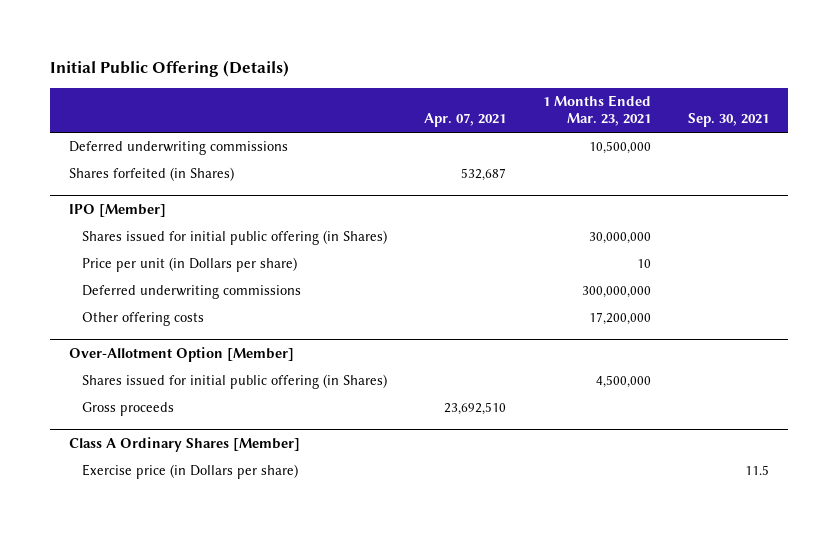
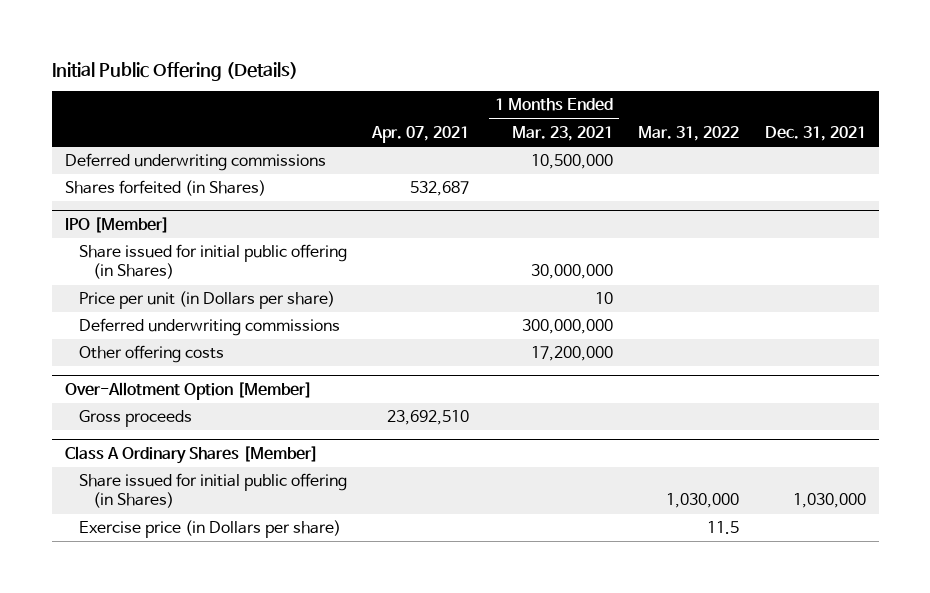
[688,113,770,128] Sep. 30, 2021 -> none
none -> [638,125,740,141] Mar. 31, 2022
none -> [764,125,866,141] Dec. 31, 2021
[82,230,388,246] Shares issued for initial public offering (in Shares) -> [78,244,347,280] Share issued for initial public offering (in Shares)
[82,374,388,390] Shares issued for initial public offering (in Shares) -> none
none -> [78,473,347,509] Share issued for initial public offering (in Shares)

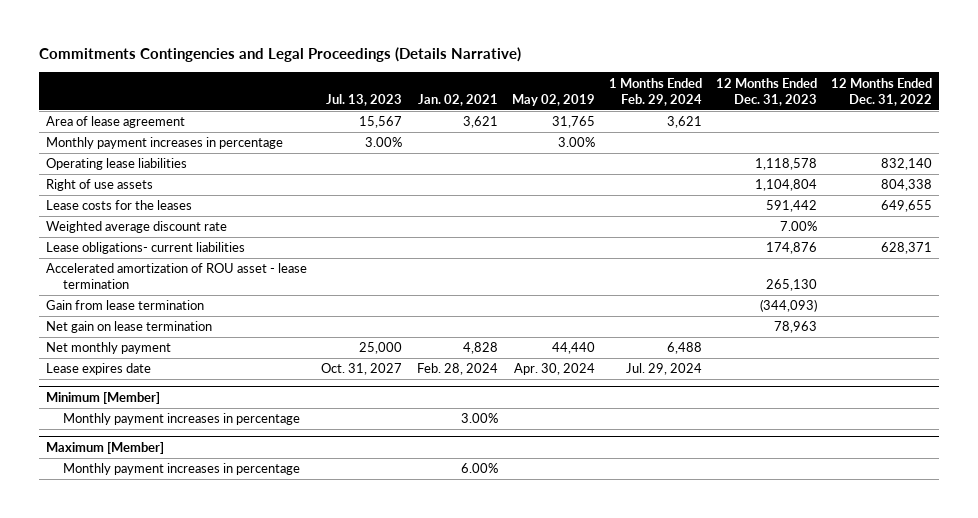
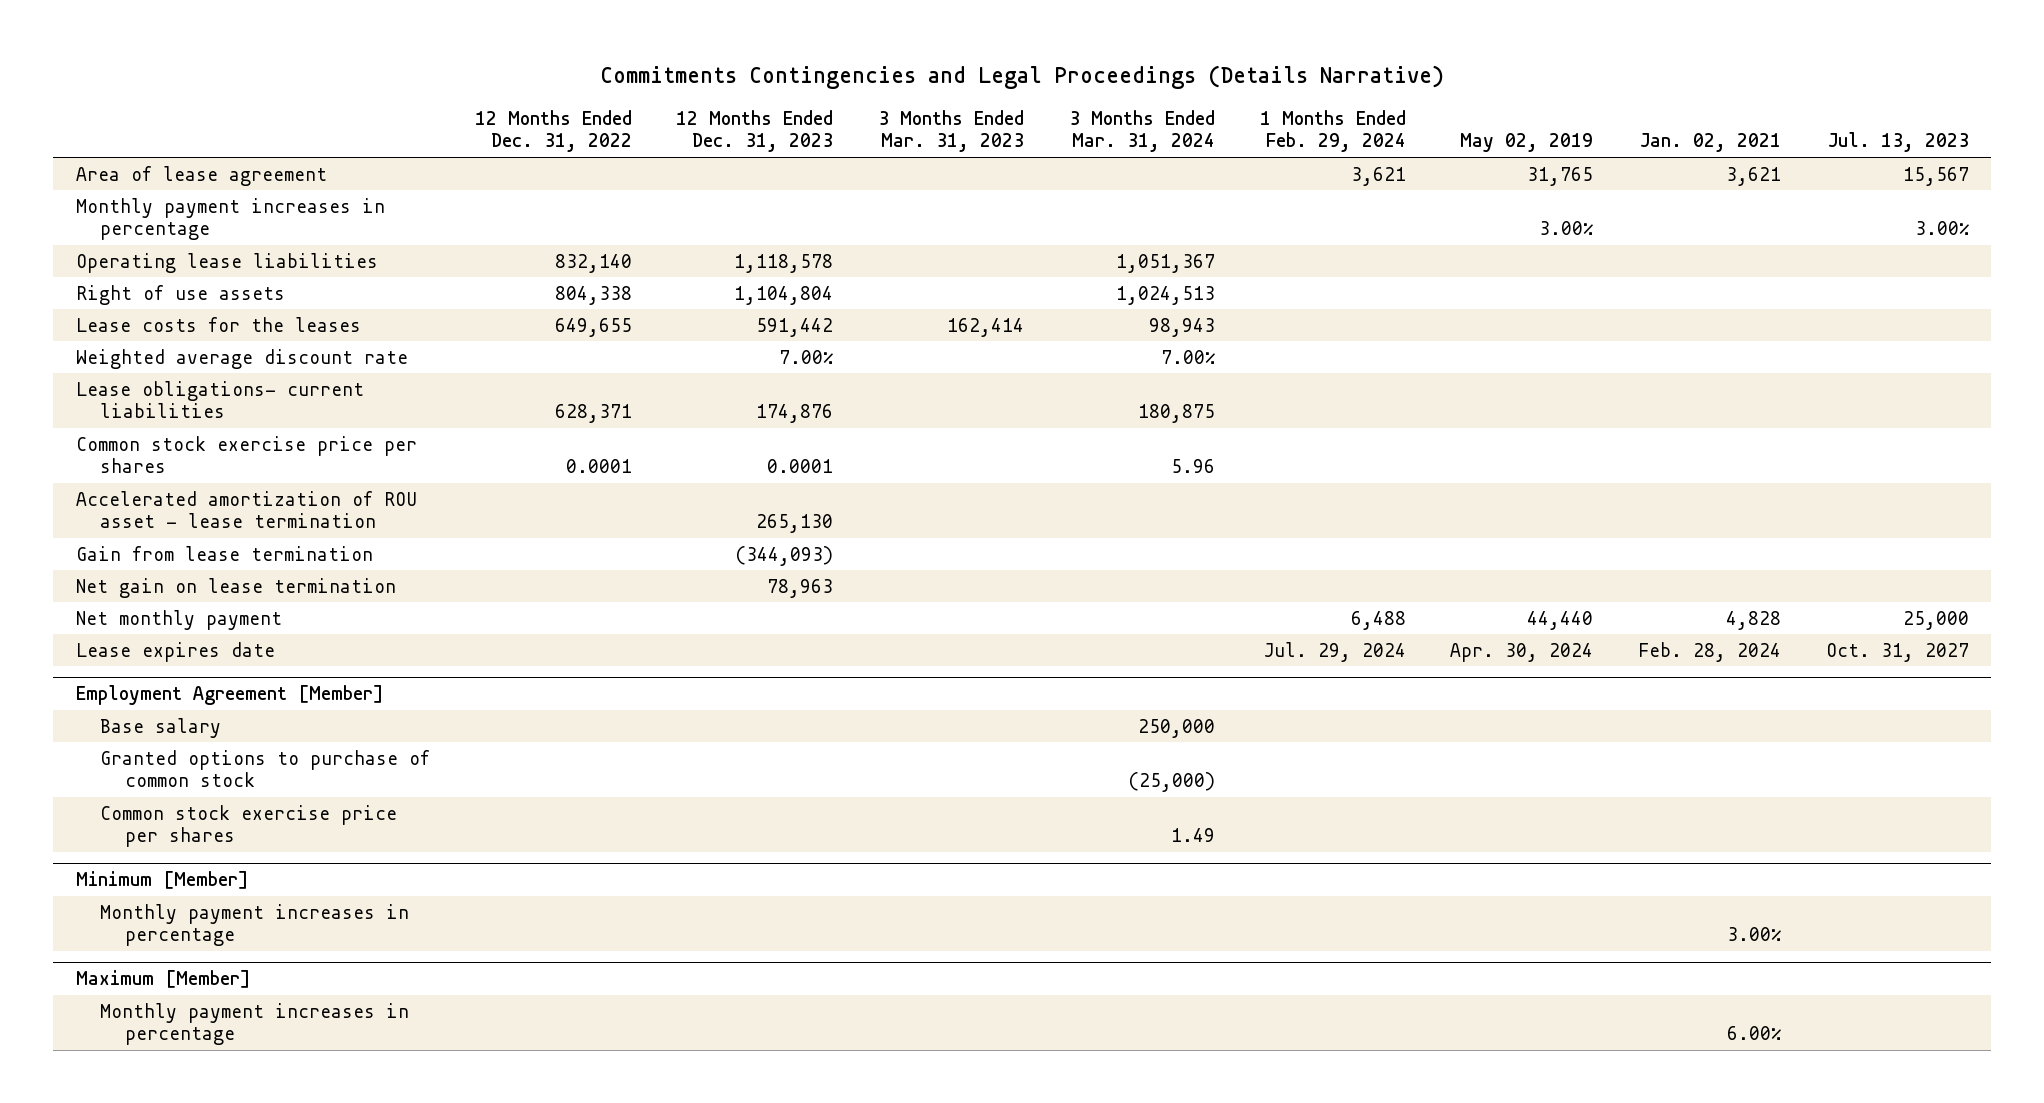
none -> [878,109,1025,153] 3 Months Ended Mar. 31, 2023
none -> [1068,109,1215,153] 3 Months Ended Mar. 31, 2024
none -> [75,435,417,474] Common stock exercise price per shares
none -> [75,685,384,706] Employment Agreement [Member]
none -> [100,717,222,738] Base salary
none -> [100,749,431,788] Granted options to purchase of common stock
none -> [100,804,398,848] Common stock exercise price per shares

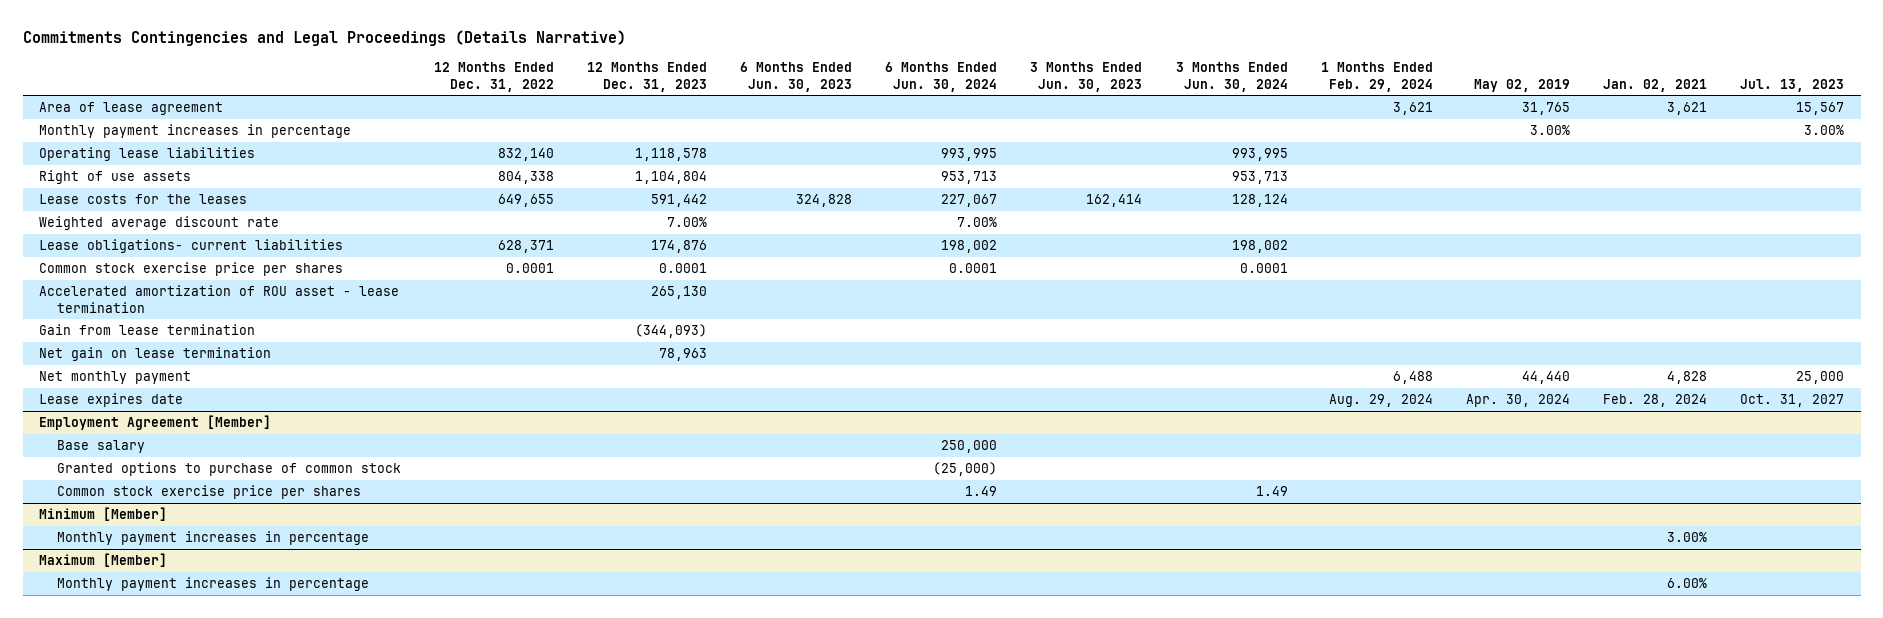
[878,109,1025,153] 3 Months Ended Mar. 31, 2023 -> none
[1068,109,1215,153] 3 Months Ended Mar. 31, 2024 -> none
none -> [740,62,853,92] 6 Months Ended Jun. 30, 2023
none -> [885,62,998,92] 6 Months Ended Jun. 30, 2024
none -> [1030,62,1143,92] 3 Months Ended Jun. 30, 2023
none -> [1175,62,1288,92] 3 Months Ended Jun. 30, 2024
[1263,641,1406,662] Jul. 29, 2024 -> [1328,394,1433,408] Aug. 29, 2024

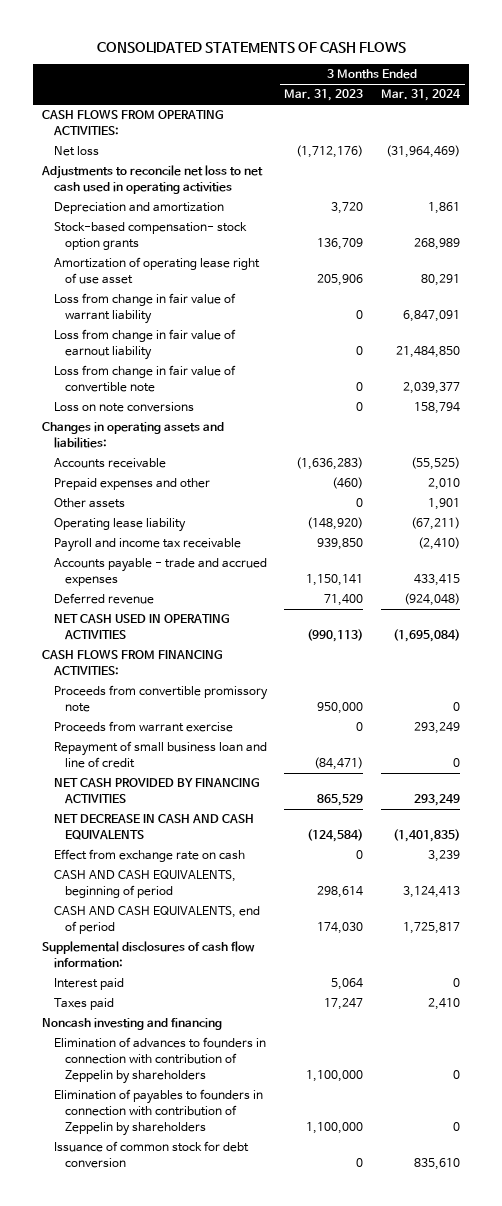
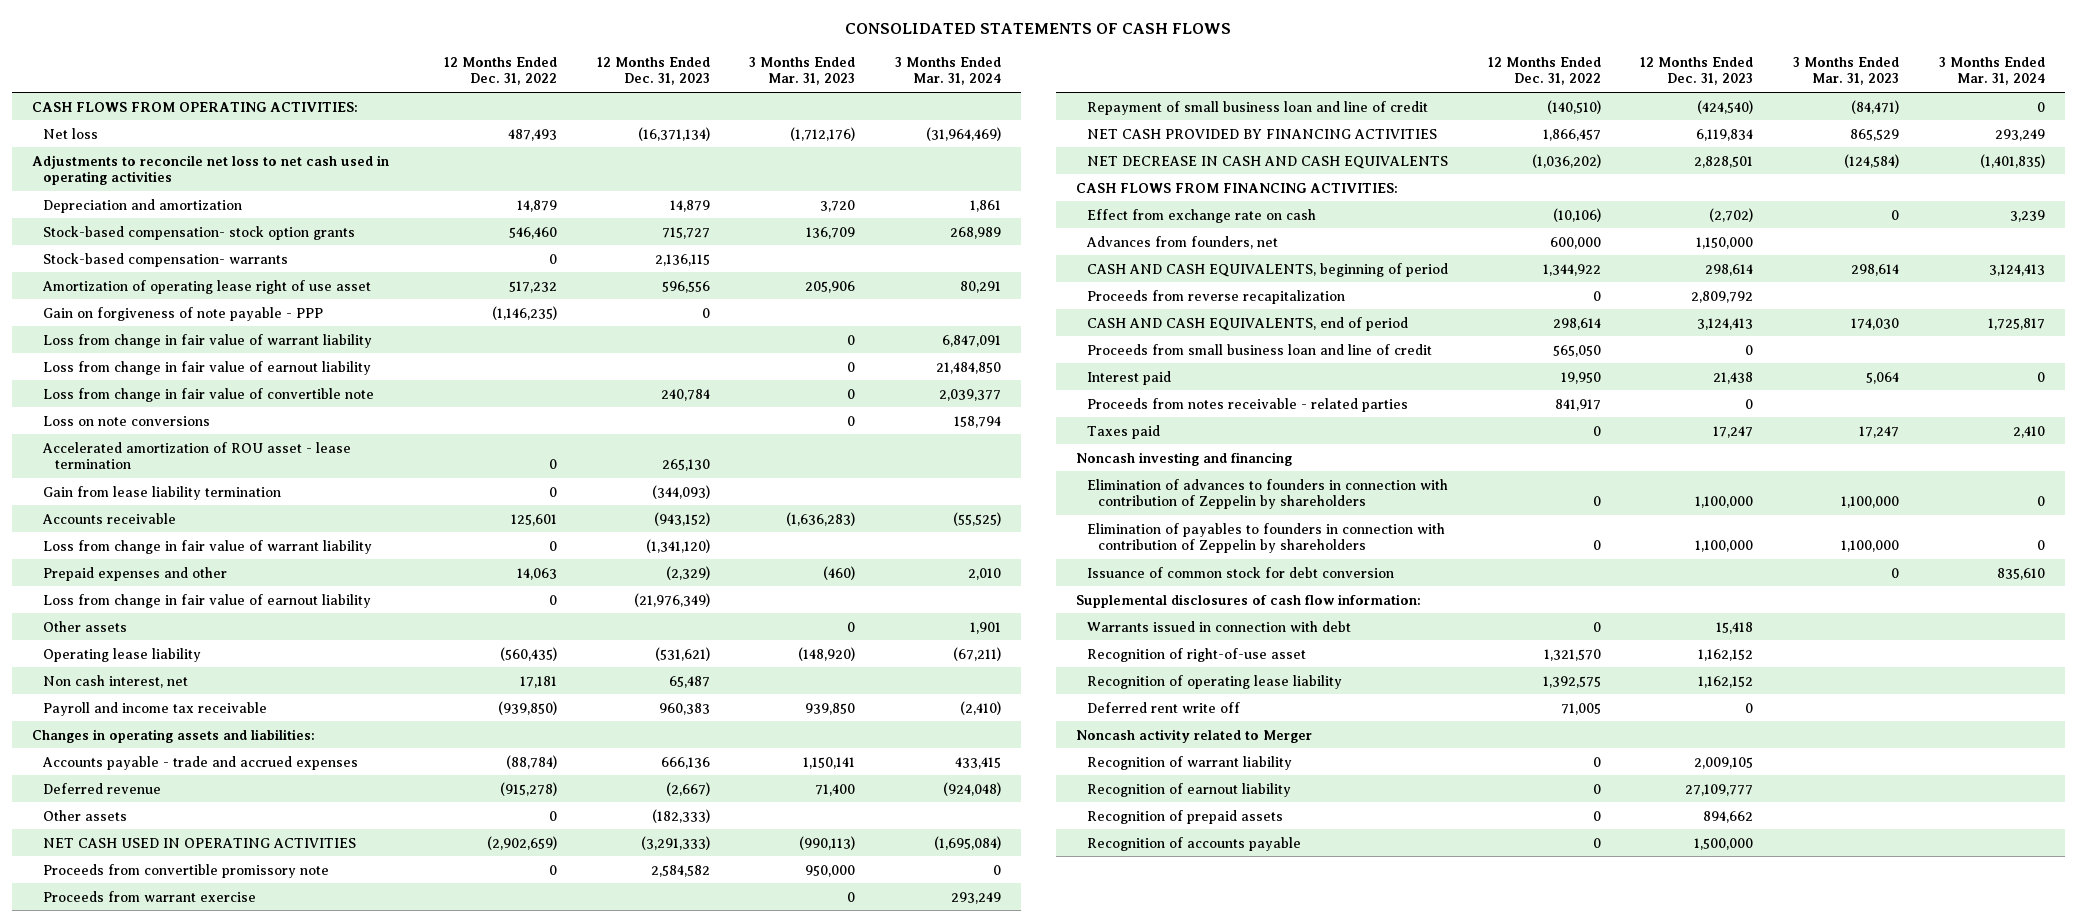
none -> [444,56,558,86] 12 Months Ended Dec. 31, 2022
none -> [596,56,710,86] 12 Months Ended Dec. 31, 2023
none -> [43,252,289,267] Stock-based compensation- warrants
none -> [43,306,324,321] Gain on forgiveness of note payable - PPP
none -> [42,441,352,470] Accelerated amortization of ROU asset - lease termination
none -> [43,485,282,500] Gain from lease liability termination
none -> [43,539,373,554] Loss from change in fair value of warrant liability
none -> [43,593,372,608] Loss from change in fair value of earnout liability
none -> [43,674,189,688] Non cash interest, net
[41,422,224,449] Changes in operating assets and liabilities: -> [32,728,316,743] Changes in operating assets and liabilities:
none -> [43,809,128,821] Other assets
[41,650,223,677] CASH FLOWS FROM FINANCING ACTIVITIES: -> [1075,182,1398,193] CASH FLOWS FROM FINANCING ACTIVITIES:
none -> [1086,235,1279,249] Advances from founders, net
none -> [1087,289,1346,304] Proceeds from reverse recapitalization
none -> [1087,343,1433,355] Proceeds from small business loan and line of credit
none -> [1087,397,1409,412] Proceeds from notes receivable - related parties
[41,941,255,969] Supplemental disclosures of cash flow information: -> [1075,593,1421,608] Supplemental disclosures of cash flow information:
none -> [1087,620,1352,632] Warrants issued in connection with debt
none -> [1087,647,1307,662] Recognition of right-of-use asset
none -> [1087,674,1343,689] Recognition of operating lease liability
none -> [1087,701,1241,713] Deferred rent write off
none -> [1075,728,1312,743] Noncash activity related to Merger
none -> [1087,755,1293,770] Recognition of warrant liability
none -> [1087,782,1292,797] Recognition of earnout liability
none -> [1087,809,1284,824] Recognition of prepaid assets
none -> [1087,836,1302,851] Recognition of accounts payable

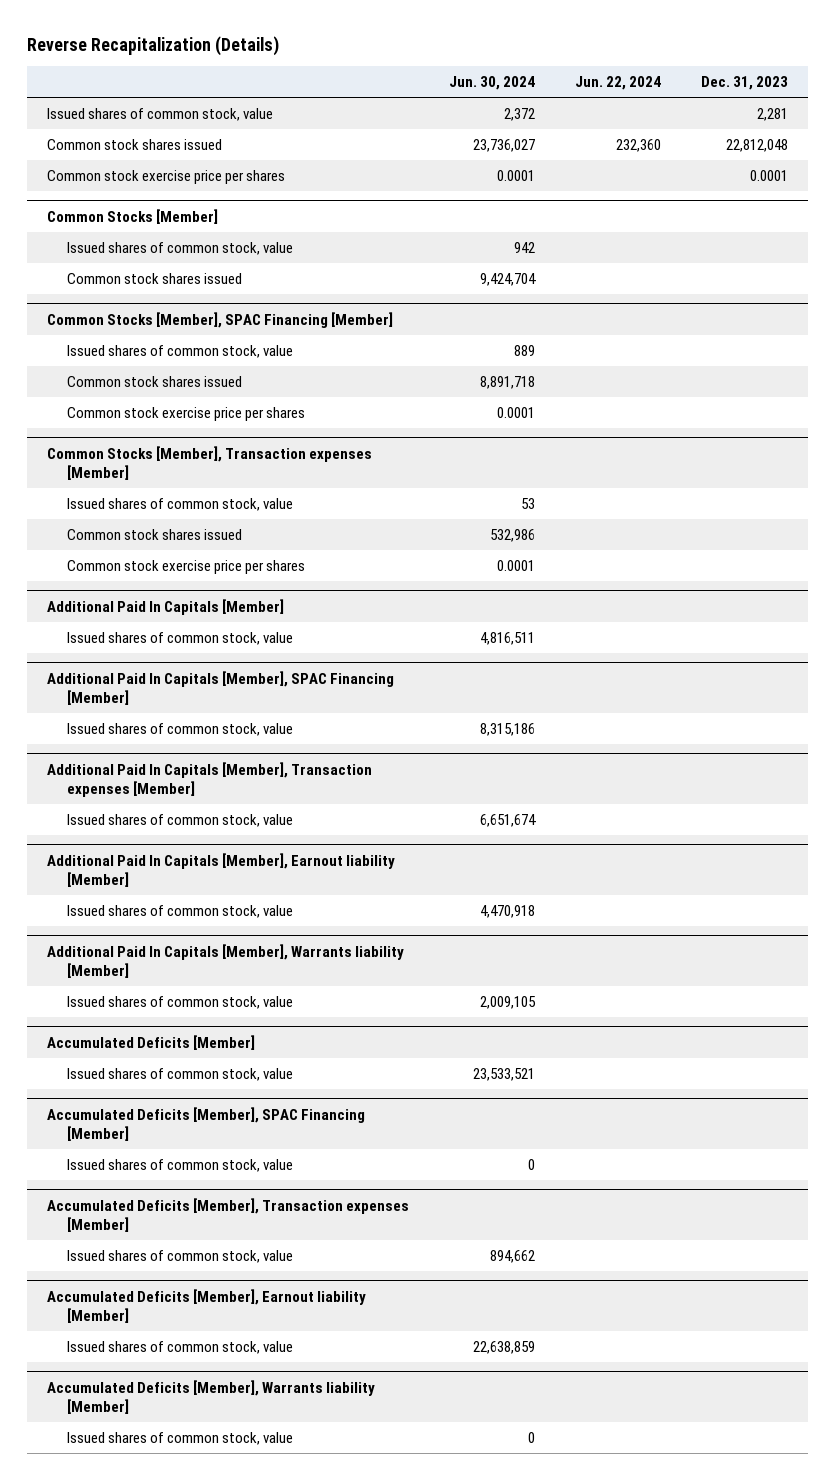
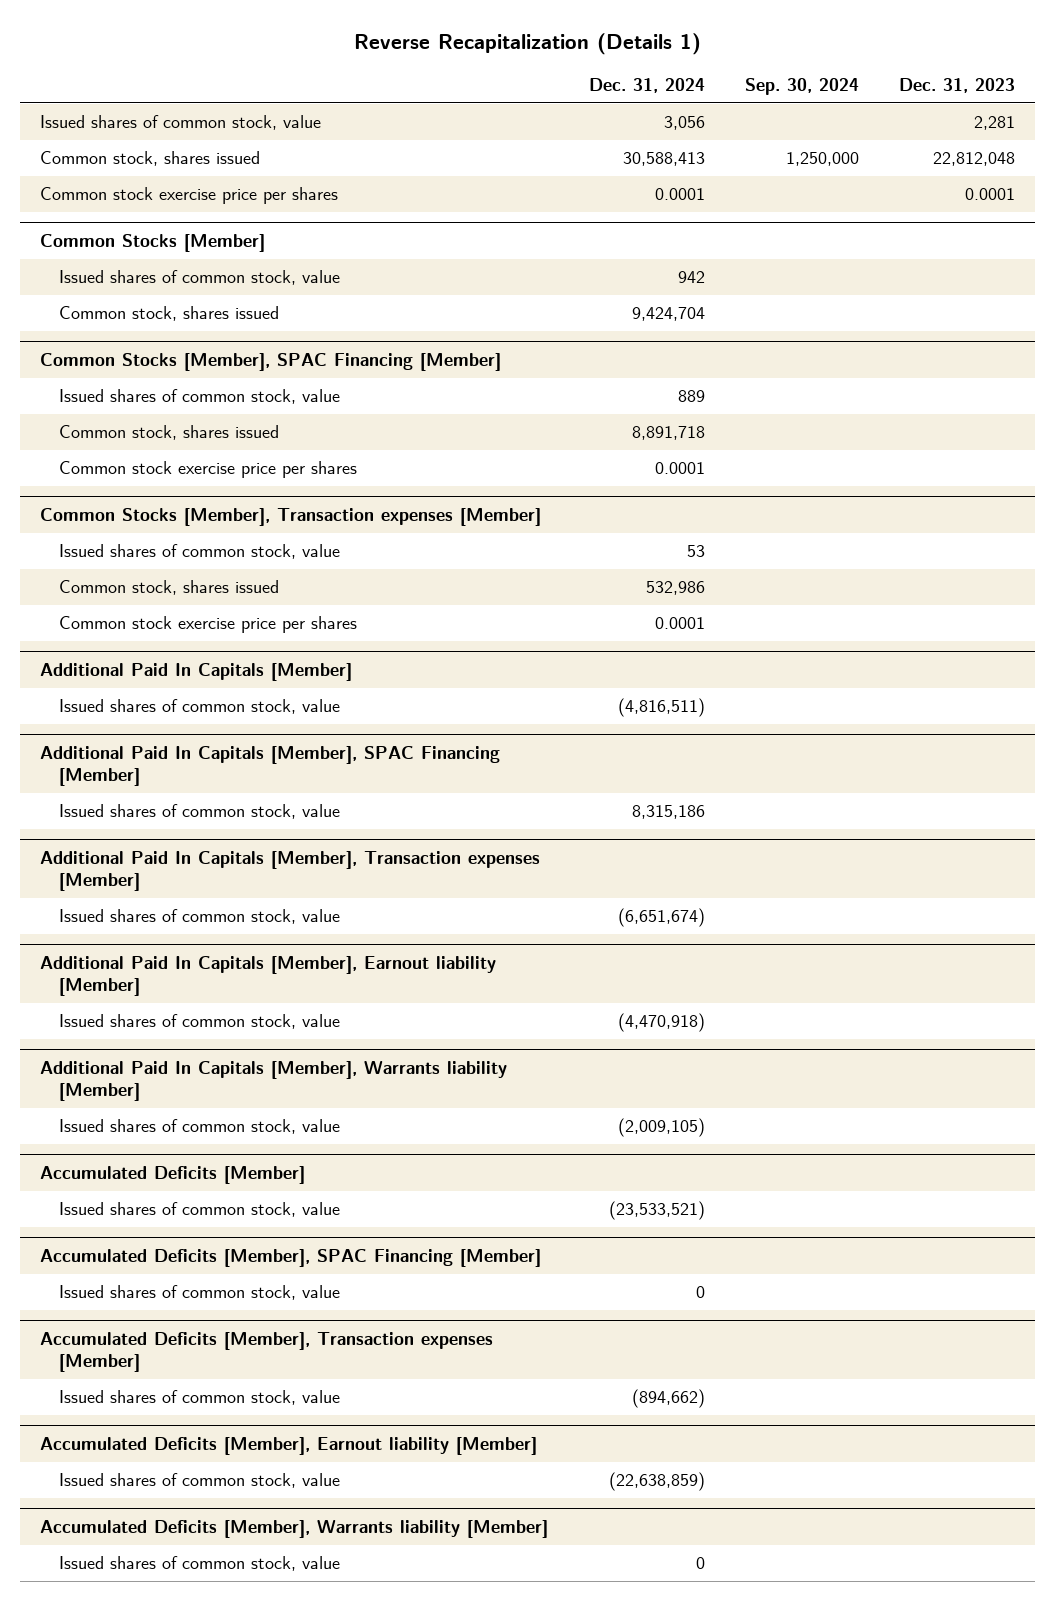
[27,36,280,57] Reverse Recapitalization (Details) -> [353,32,701,55] Reverse Recapitalization (Details 1)
[449,76,536,91] Jun. 30, 2024 -> none
[575,76,662,91] Jun. 22, 2024 -> none
none -> [588,78,705,94] Dec. 31, 2024
none -> [744,78,859,96] Sep. 30, 2024
[47,138,223,150] Common stock shares issued -> [40,151,261,167] Common stock, shares issued
[66,272,242,284] Common stock shares issued -> [58,306,279,322] Common stock, shares issued
[66,375,242,387] Common stock shares issued -> [58,425,279,441] Common stock, shares issued
[66,528,242,540] Common stock shares issued -> [58,580,279,596] Common stock, shares issued

